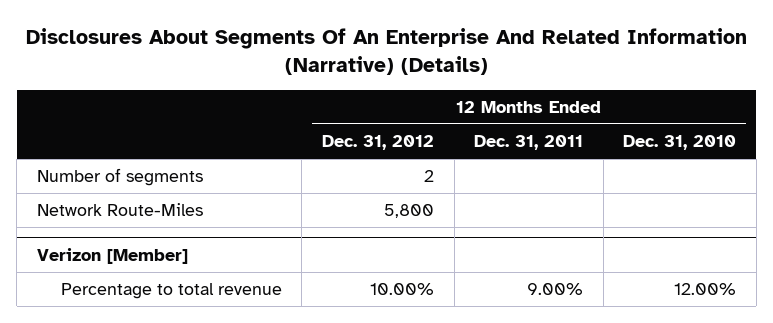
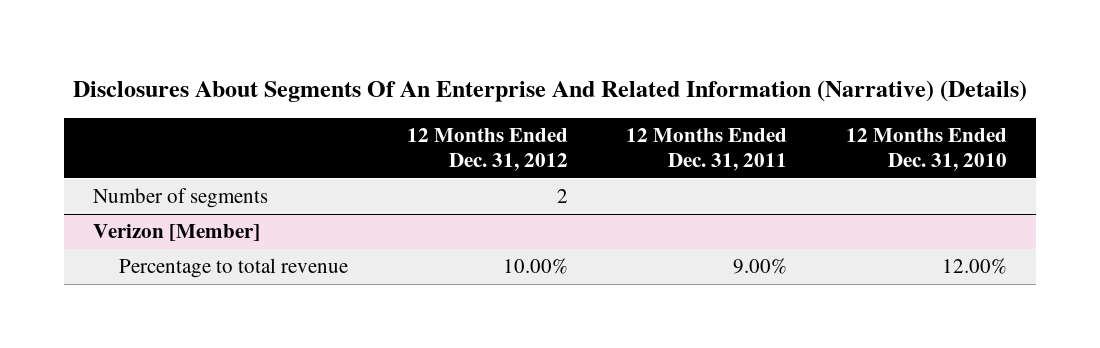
[37,203,204,217] Network Route-Miles -> none

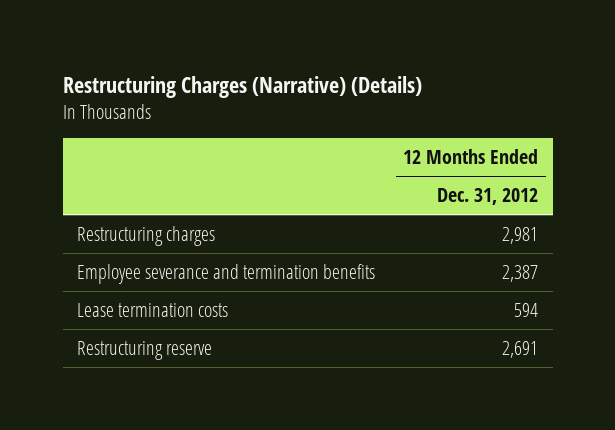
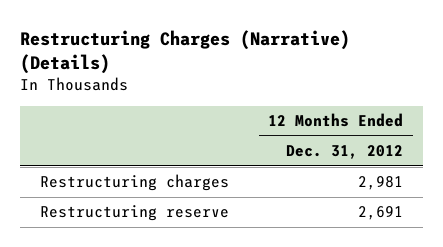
[76,263,375,284] Employee severance and termination benefits -> none
[76,302,228,317] Lease termination costs -> none

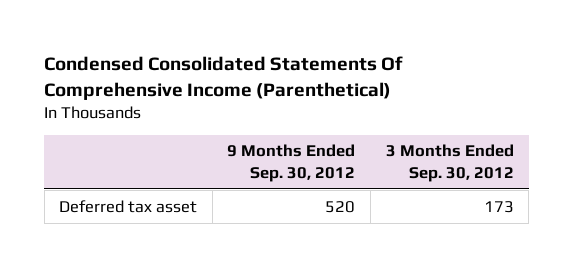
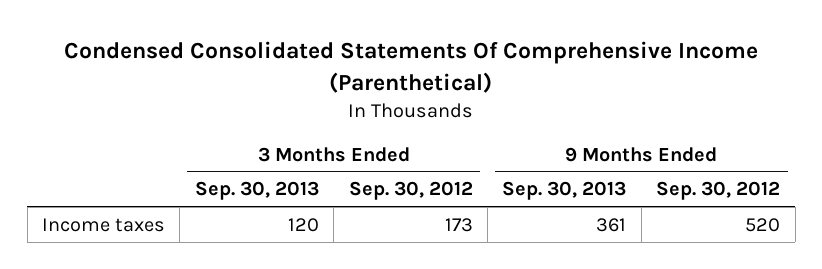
none -> [194,181,319,201] Sep. 30, 2013
none -> [502,181,627,201] Sep. 30, 2013
[59,199,198,213] Deferred tax asset -> [41,217,165,232] Income taxes

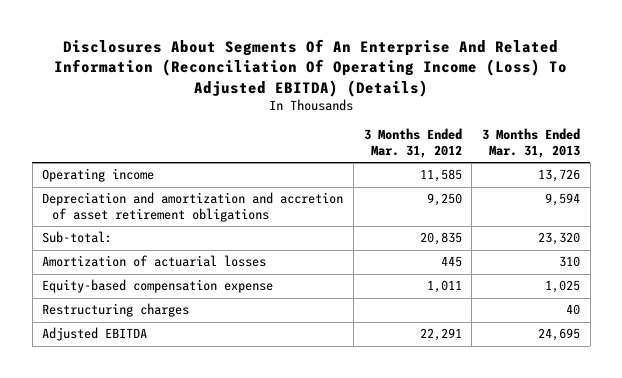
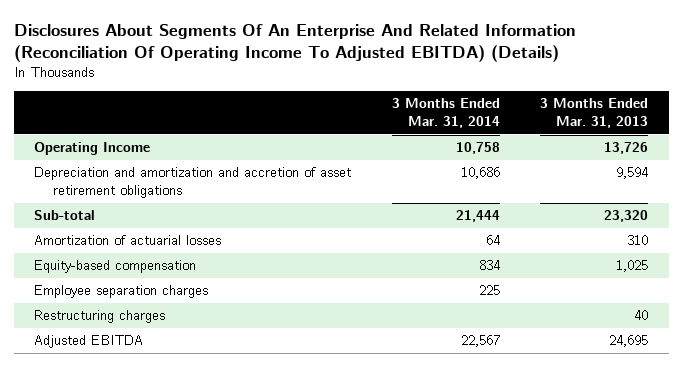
[54,39,568,97] Disclosures About Segments Of An Enterprise And Related Information (Reconciliation Of Operating Income (Loss) To Adjusted EBITDA) (Details) -> [13,23,576,62] Disclosures About Segments Of An Enterprise And Related Information (Reconciliation Of Operating Income To Adjusted EBITDA) (Details)
[363,128,462,158] 3 Months Ended Mar. 31, 2012 -> none
none -> [391,98,500,129] 3 Months Ended Mar. 31, 2014
[42,168,155,183] Operating income -> [33,142,150,156] Operating Income
[42,231,113,244] Sub-total: -> [33,210,95,221] Sub-total
[42,279,274,294] Equity-based compensation expense -> [33,260,196,274] Equity-based compensation
none -> [33,285,208,299] Employee separation charges

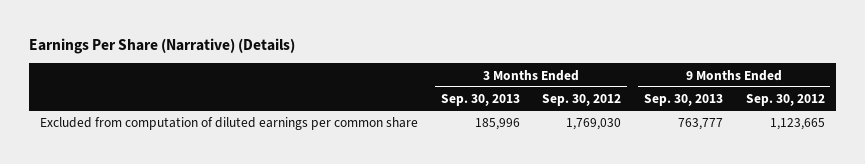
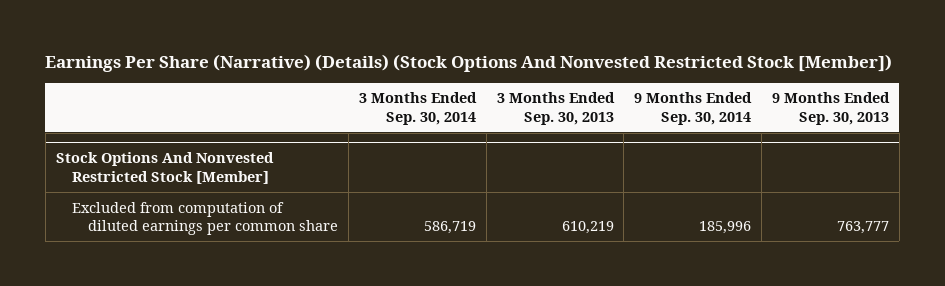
[28,37,295,54] Earnings Per Share (Narrative) (Details) -> [45,54,893,73] Earnings Per Share (Narrative) (Details) (Stock Options And Nonvested Restricted Stock [Member])
[542,94,622,107] Sep. 30, 2012 -> none
[745,94,825,107] Sep. 30, 2012 -> none
none -> [358,92,477,126] 3 Months Ended Sep. 30, 2014
none -> [634,92,753,126] 9 Months Ended Sep. 30, 2014
none -> [55,151,274,184] Stock Options And Nonvested Restricted Stock [Member]
[474,118,520,131] 185,996 -> [561,221,614,235] 610,219

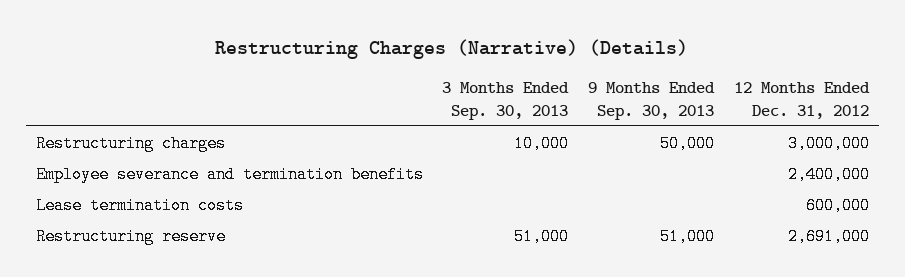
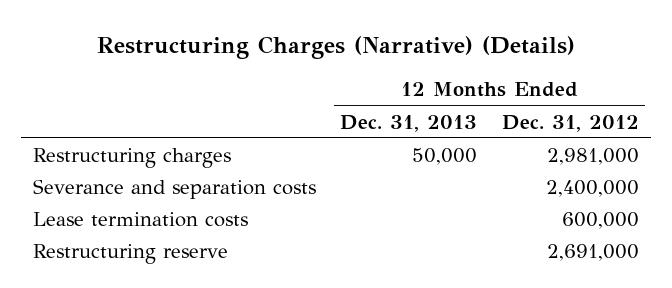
[442,81,570,120] 3 Months Ended Sep. 30, 2013 -> none
[588,81,716,120] 9 Months Ended Sep. 30, 2013 -> none
none -> [340,114,478,132] Dec. 31, 2013
[788,135,871,153] 3,000,000 -> [546,148,639,166] 2,981,000
[35,166,424,184] Employee severance and termination benefits -> [33,179,317,200] Severance and separation costs

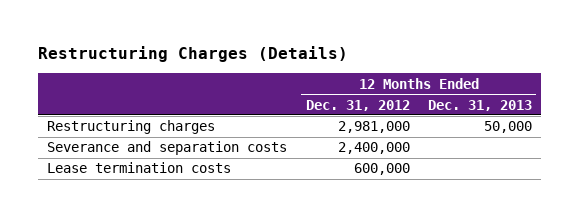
[96,35,575,59] Restructuring Charges (Narrative) (Details) -> [38,46,349,63] Restructuring Charges (Details)
[33,244,229,265] Restructuring reserve -> none

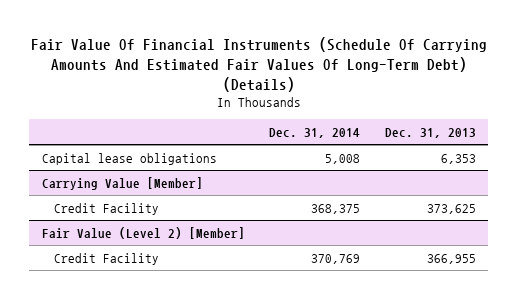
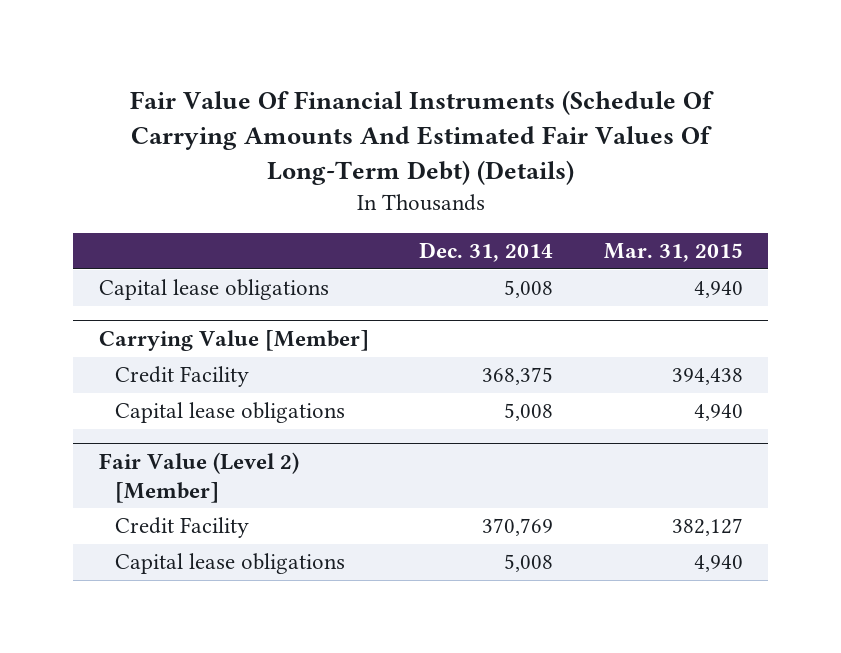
[384,127,476,138] Dec. 31, 2013 -> none
none -> [603,243,743,263] Mar. 31, 2015
none -> [114,402,345,424] Capital lease obligations
none -> [114,553,345,575] Capital lease obligations

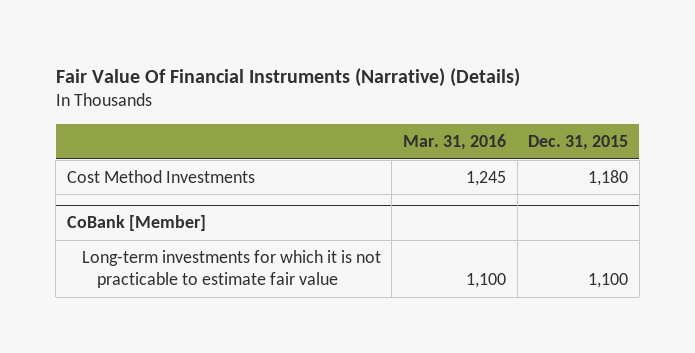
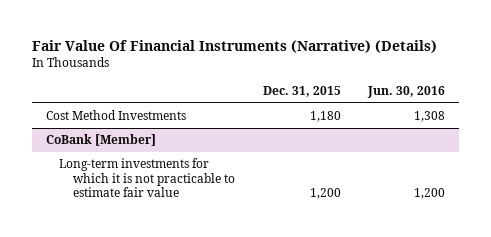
[403,133,507,150] Mar. 31, 2016 -> none
none -> [367,86,446,99] Jun. 30, 2016
[588,272,629,288] 1,100 -> [309,188,341,200] 1,200

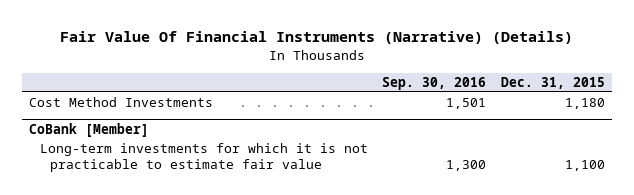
[367,86,446,99] Jun. 30, 2016 -> none
none -> [382,76,487,90] Sep. 30, 2016
[309,188,341,200] 1,200 -> [564,159,605,171] 1,100

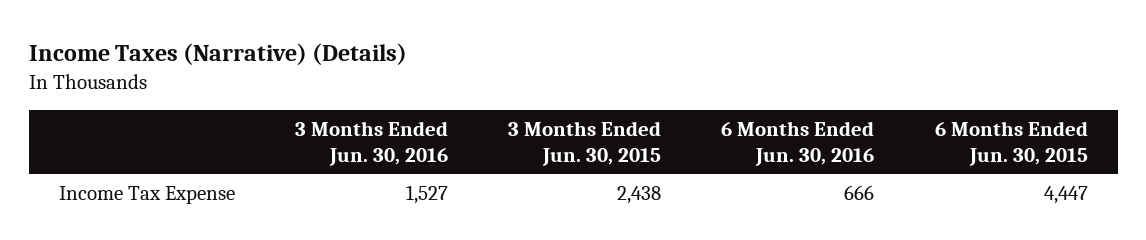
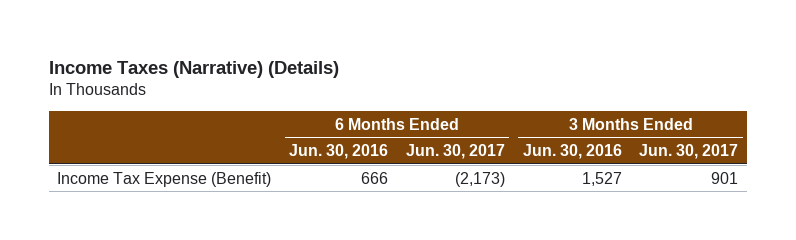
[508,120,662,166] 3 Months Ended Jun. 30, 2015 -> none
[934,120,1088,166] 6 Months Ended Jun. 30, 2015 -> none
none -> [405,144,505,160] Jun. 30, 2017
none -> [639,144,739,160] Jun. 30, 2017
[58,185,235,204] Income Tax Expense -> [57,171,272,187] Income Tax Expense (Benefit)

